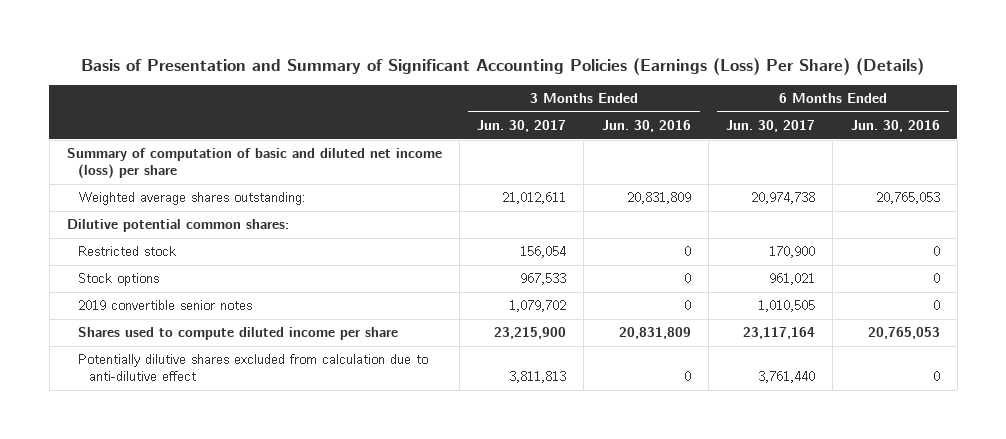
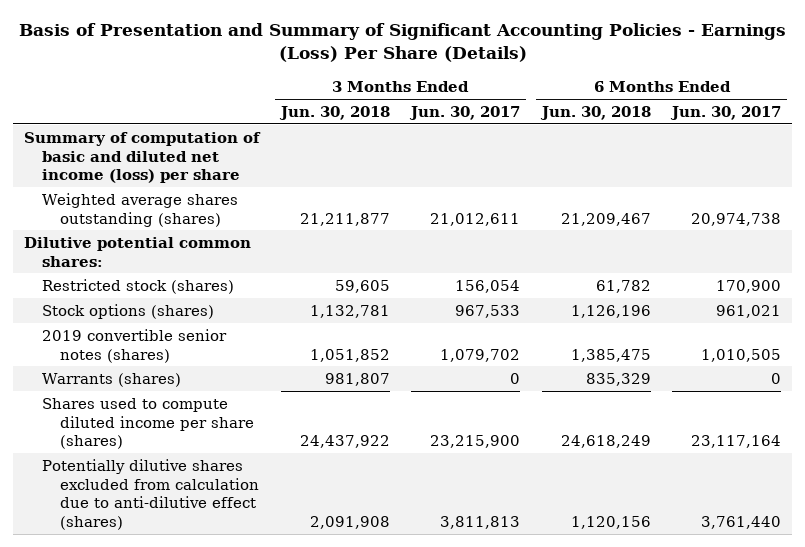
[81,58,925,76] Basis of Presentation and Summary of Significant Accounting Policies (Earnings (Loss) Per Share) (Details) -> [18,23,786,63] Basis of Presentation and Summary of Significant Accounting Policies - Earnings (Loss) Per Share (Details)
[601,120,691,133] Jun. 30, 2016 -> none
[850,120,940,133] Jun. 30, 2016 -> none
none -> [278,105,390,120] Jun. 30, 2018
none -> [539,105,651,120] Jun. 30, 2018
[77,192,306,206] Weighted average shares outstanding: -> [41,192,238,227] Weighted average shares outstanding (shares)
[77,246,176,257] Restricted stock -> [41,278,234,294] Restricted stock (shares)
[77,273,159,287] Stock options -> [41,303,214,319] Stock options (shares)
[77,300,252,311] 2019 convertible senior notes -> [41,328,227,363] 2019 convertible senior notes (shares)
none -> [41,372,181,387] Warrants (shares)
[77,327,398,341] Shares used to compute diluted income per share -> [41,397,254,450] Shares used to compute diluted income per share (shares)
[77,354,428,382] Potentially dilutive shares excluded from calculation due to anti-dilutive effect -> [41,458,259,531] Potentially dilutive shares excluded from calculation due to anti-dilutive effect (shares)

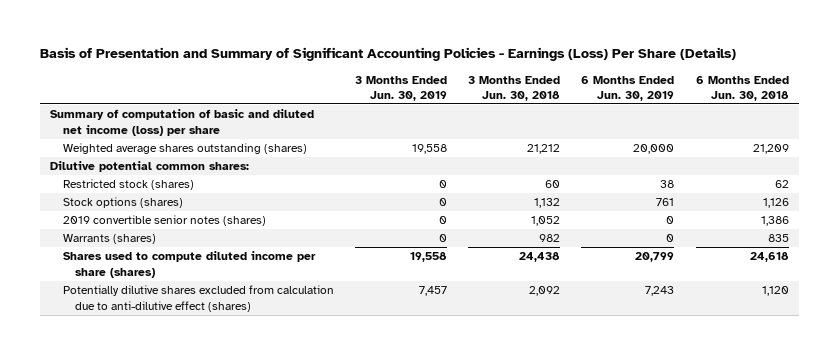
[409,105,521,120] Jun. 30, 2017 -> none
[670,105,782,120] Jun. 30, 2017 -> none
none -> [354,75,447,101] 3 Months Ended Jun. 30, 2019
none -> [581,75,675,101] 6 Months Ended Jun. 30, 2019
[299,212,390,226] 21,211,877 -> [527,144,561,155] 21,212
[560,212,651,226] 21,209,467 -> [752,144,789,155] 21,209
[334,279,390,293] 59,605 -> [545,180,561,189] 60
[595,279,651,293] 61,782 -> [774,180,789,189] 62
[309,304,390,318] 1,132,781 -> [534,198,561,209] 1,132
[570,304,651,318] 1,126,196 -> [762,198,789,209] 1,126
[309,348,390,362] 1,051,852 -> [531,216,561,227] 1,052
[570,348,651,362] 1,385,475 -> [760,216,789,227] 1,386
[324,372,390,386] 981,807 -> [539,234,561,243] 982
[585,372,651,386] 835,329 -> [767,234,789,243] 835
[299,435,390,449] 24,437,922 -> [519,252,561,263] 24,438
[560,435,651,449] 24,618,249 -> [749,252,789,263] 24,618
[309,516,390,530] 2,091,908 -> [529,286,561,297] 2,092
[570,516,651,530] 1,120,156 -> [761,286,789,297] 1,120

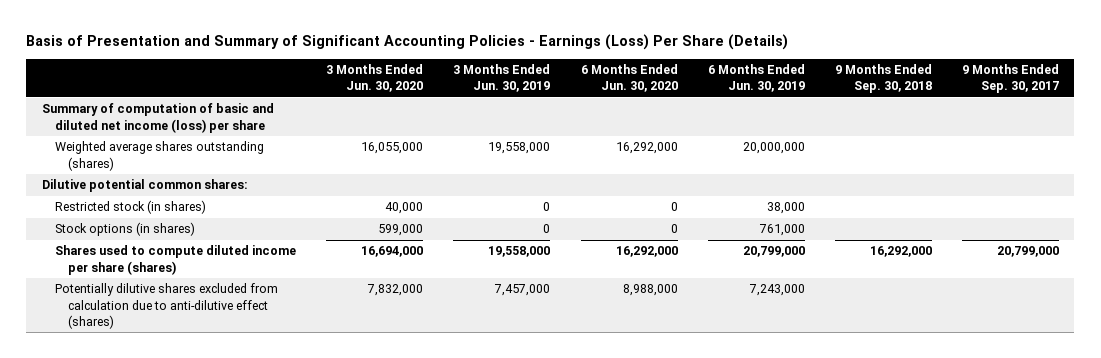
[468,75,561,101] 3 Months Ended Jun. 30, 2018 -> none
[695,75,789,101] 6 Months Ended Jun. 30, 2018 -> none
none -> [326,64,424,93] 3 Months Ended Jun. 30, 2020
none -> [580,64,678,93] 6 Months Ended Jun. 30, 2020
none -> [834,64,932,94] 9 Months Ended Sep. 30, 2018
none -> [962,64,1060,94] 9 Months Ended Sep. 30, 2017
[411,144,447,155] 19,558 -> [488,142,551,155] 19,558,000
[633,144,675,155] 20,000 -> [742,142,805,155] 20,000,000
[62,215,266,227] 2019 convertible senior notes (shares) -> none
[62,234,156,245] Warrants (shares) -> none
[62,179,194,191] Restricted stock (shares) -> [54,200,206,215] Restricted stock (in shares)
[660,180,675,189] 38 -> [766,202,805,215] 38,000
[62,197,183,209] Stock options (shares) -> [54,222,195,237] Stock options (in shares)
[656,198,675,207] 761 -> [758,224,805,237] 761,000
[409,252,447,263] 19,558 -> [488,246,551,258] 19,558,000
[635,252,675,263] 20,799 -> [742,246,805,258] 20,799,000
[418,286,447,297] 7,457 -> [494,284,551,297] 7,457,000
[645,286,675,297] 7,243 -> [748,284,805,297] 7,243,000

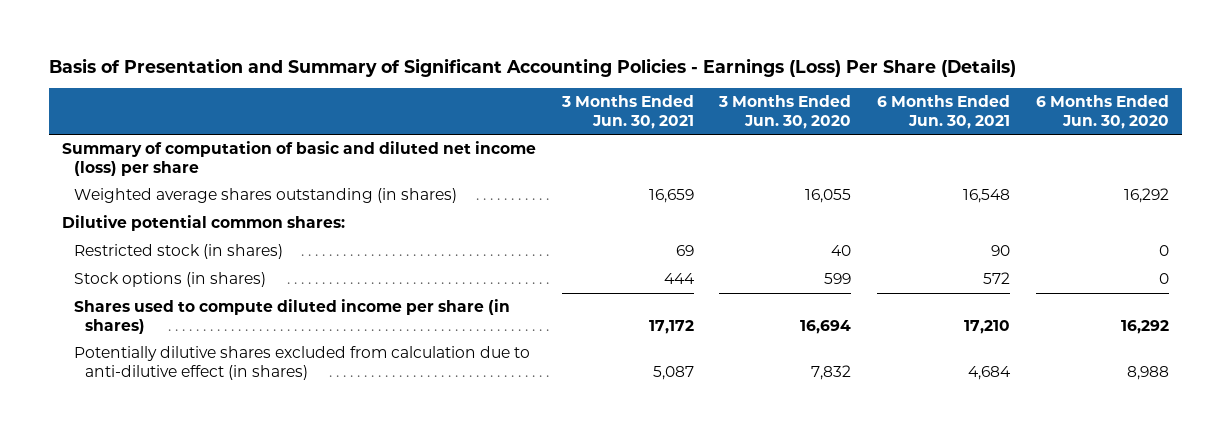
[453,64,551,93] 3 Months Ended Jun. 30, 2019 -> none
[707,64,805,93] 6 Months Ended Jun. 30, 2019 -> none
[834,64,932,94] 9 Months Ended Sep. 30, 2018 -> none
[962,64,1060,94] 9 Months Ended Sep. 30, 2017 -> none
none -> [560,95,694,129] 3 Months Ended Jun. 30, 2021
none -> [876,95,1010,129] 6 Months Ended Jun. 30, 2021
[54,141,264,171] Weighted average shares outstanding (shares) -> [73,188,457,204] Weighted average shares outstanding (in shares)
[361,142,424,155] 16,055,000 -> [805,189,852,204] 16,055
[615,142,678,155] 16,292,000 -> [1123,188,1169,204] 16,292
[385,202,424,215] 40,000 -> [831,245,852,257] 40
[378,224,424,237] 599,000 -> [824,273,852,285] 599
[54,245,296,275] Shares used to compute diluted income per share (shares) -> [73,299,510,334] Shares used to compute diluted income per share (in shares)
[361,246,424,258] 16,694,000 -> [800,319,852,334] 16,694
[615,246,678,258] 16,292,000 -> [1120,319,1169,334] 16,292
[54,283,278,329] Potentially dilutive shares excluded from calculation due to anti-dilutive effect (shares) -> [73,346,530,380] Potentially dilutive shares excluded from calculation due to anti-dilutive effect (in shares)
[367,284,424,297] 7,832,000 -> [811,364,852,380] 7,832
[622,284,678,297] 8,988,000 -> [1126,365,1169,380] 8,988

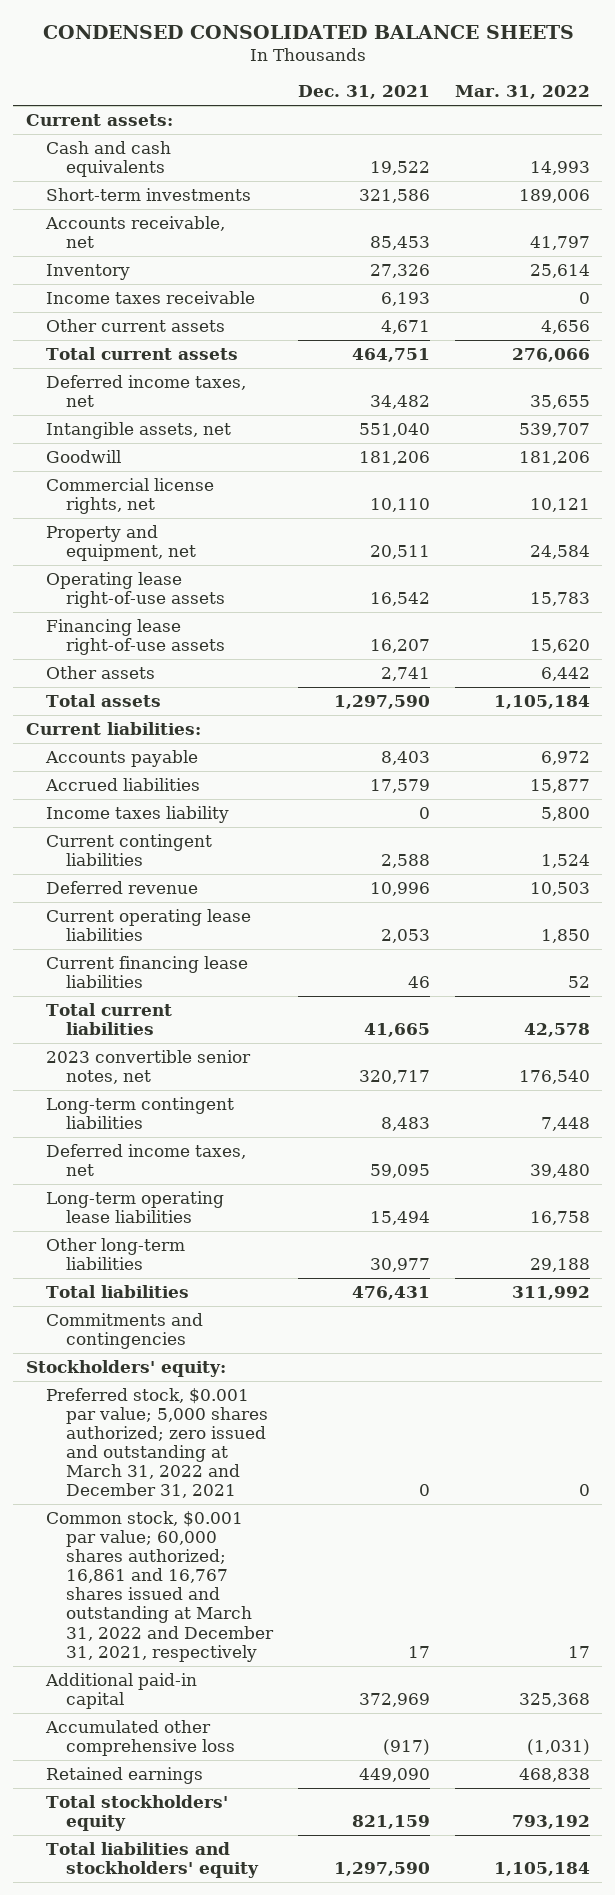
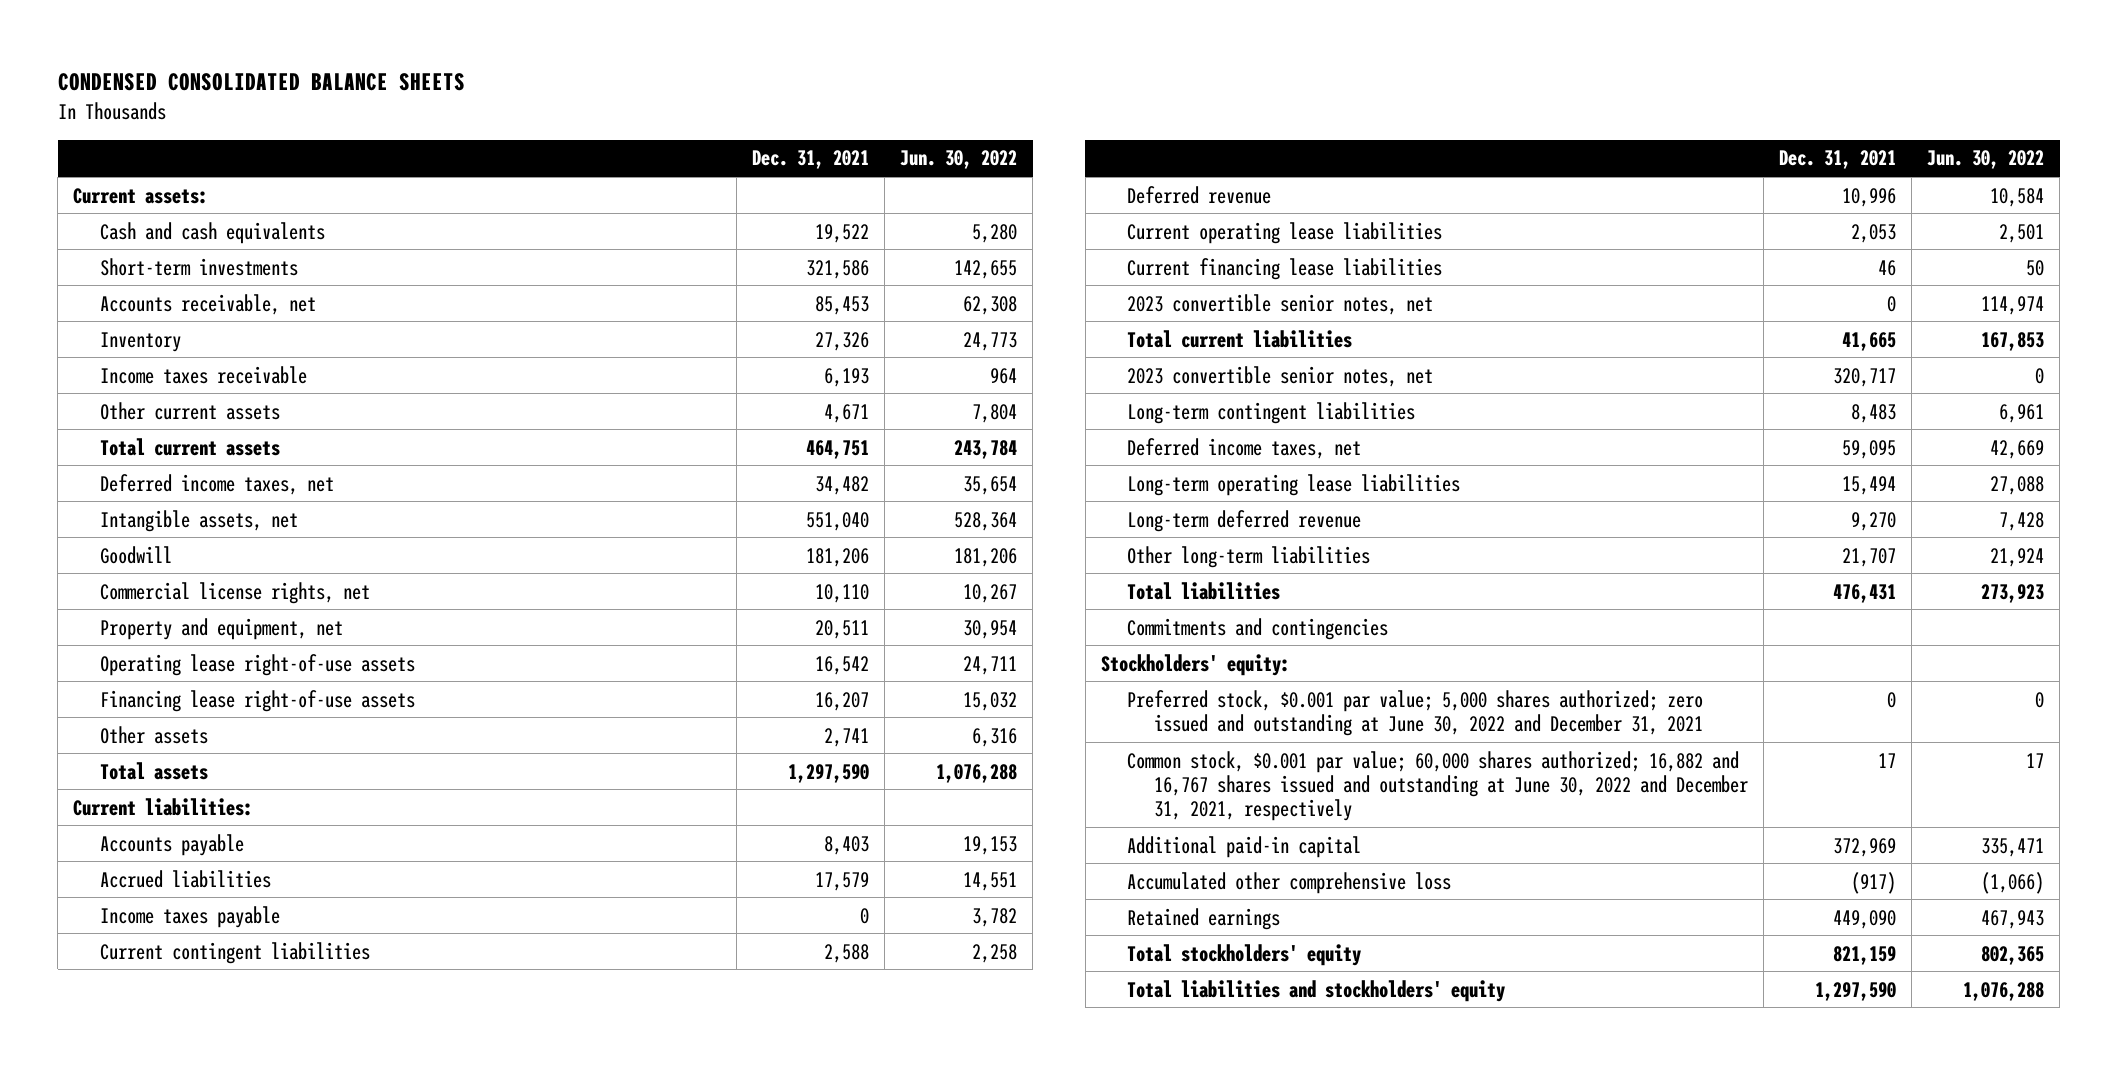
[454,85,590,100] Mar. 31, 2022 -> none
none -> [900,150,1018,170] Jun. 30, 2022
[45,805,229,823] Income taxes liability -> [100,905,281,928] Income taxes payable
none -> [1127,293,1434,315] 2023 convertible senior notes, net
none -> [1127,509,1362,532] Long-term deferred revenue
[369,1258,430,1273] 30,977 -> [1842,547,1897,567] 21,707
[45,1387,268,1499] Preferred stock, $0.001 par value; 5,000 shares authorized; zero issued and outstanding at March 31, 2022 and December 31, 2021 -> [1127,689,1704,736] Preferred stock, $0.001 par value; 5,000 shares authorized; zero issued and outstanding at June 30, 2022 and December 31, 2021
[45,1510,274,1662] Common stock, $0.001 par value; 60,000 shares authorized; 16,861 and 16,767 shares issued and outstanding at March 31, 2022 and December 31, 2021, respectively -> [1127,750,1749,821] Common stock, $0.001 par value; 60,000 shares authorized; 16,882 and 16,767 shares issued and outstanding at June 30, 2022 and December 31, 2021, respectively

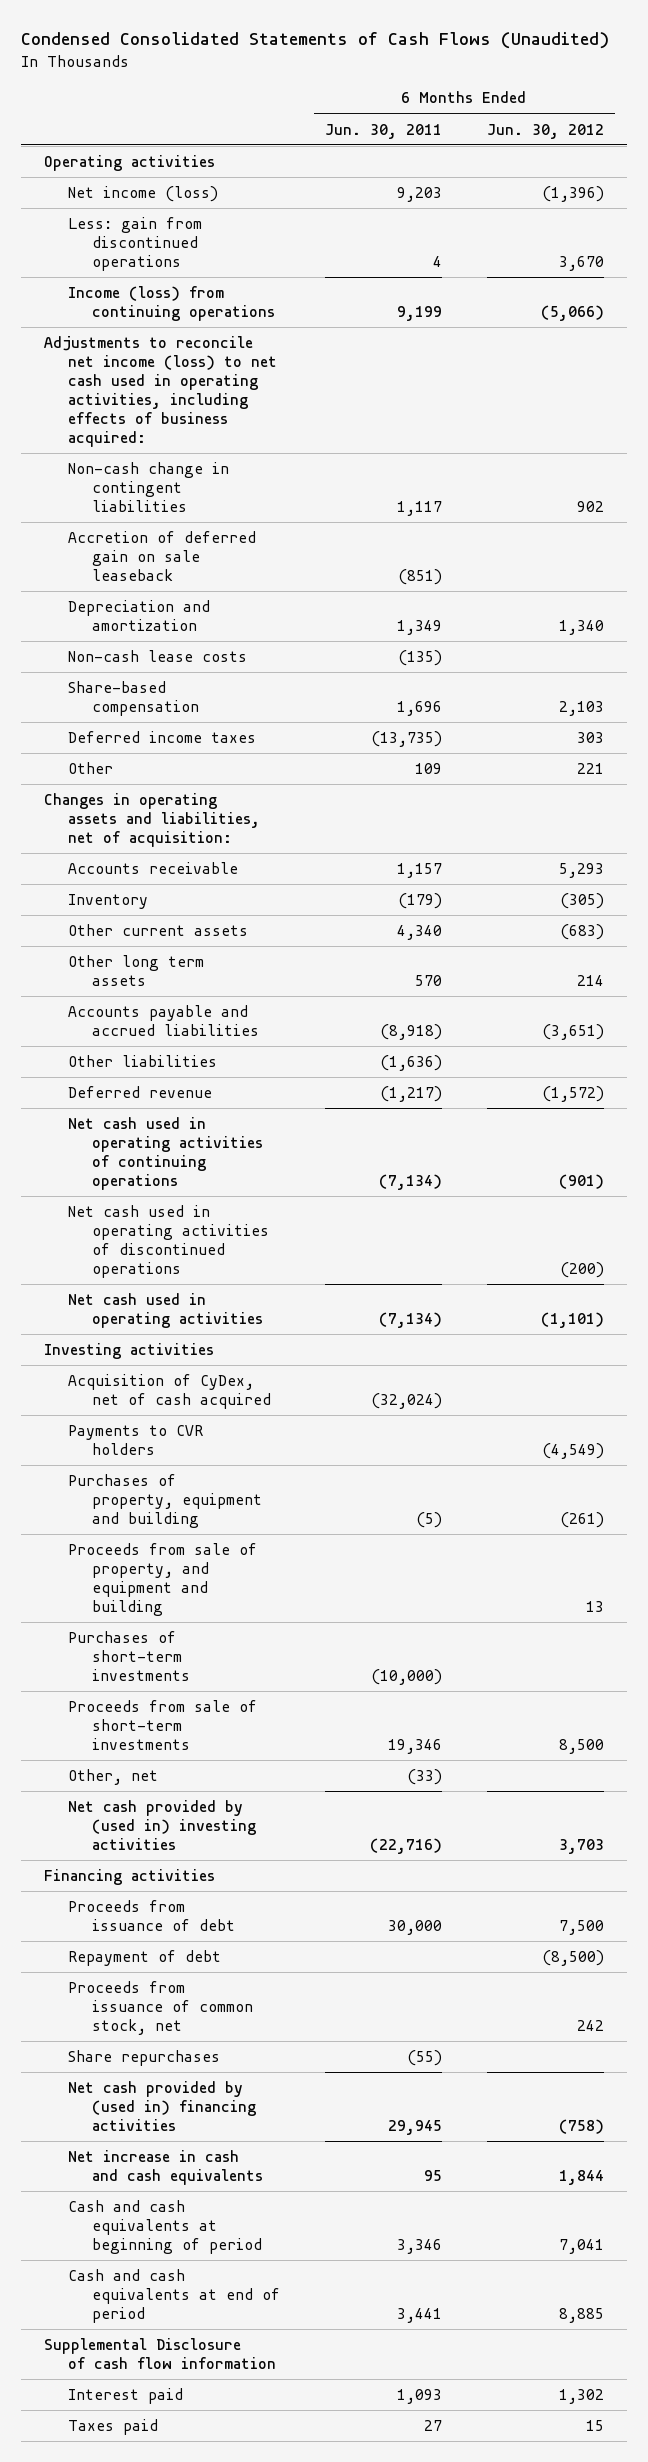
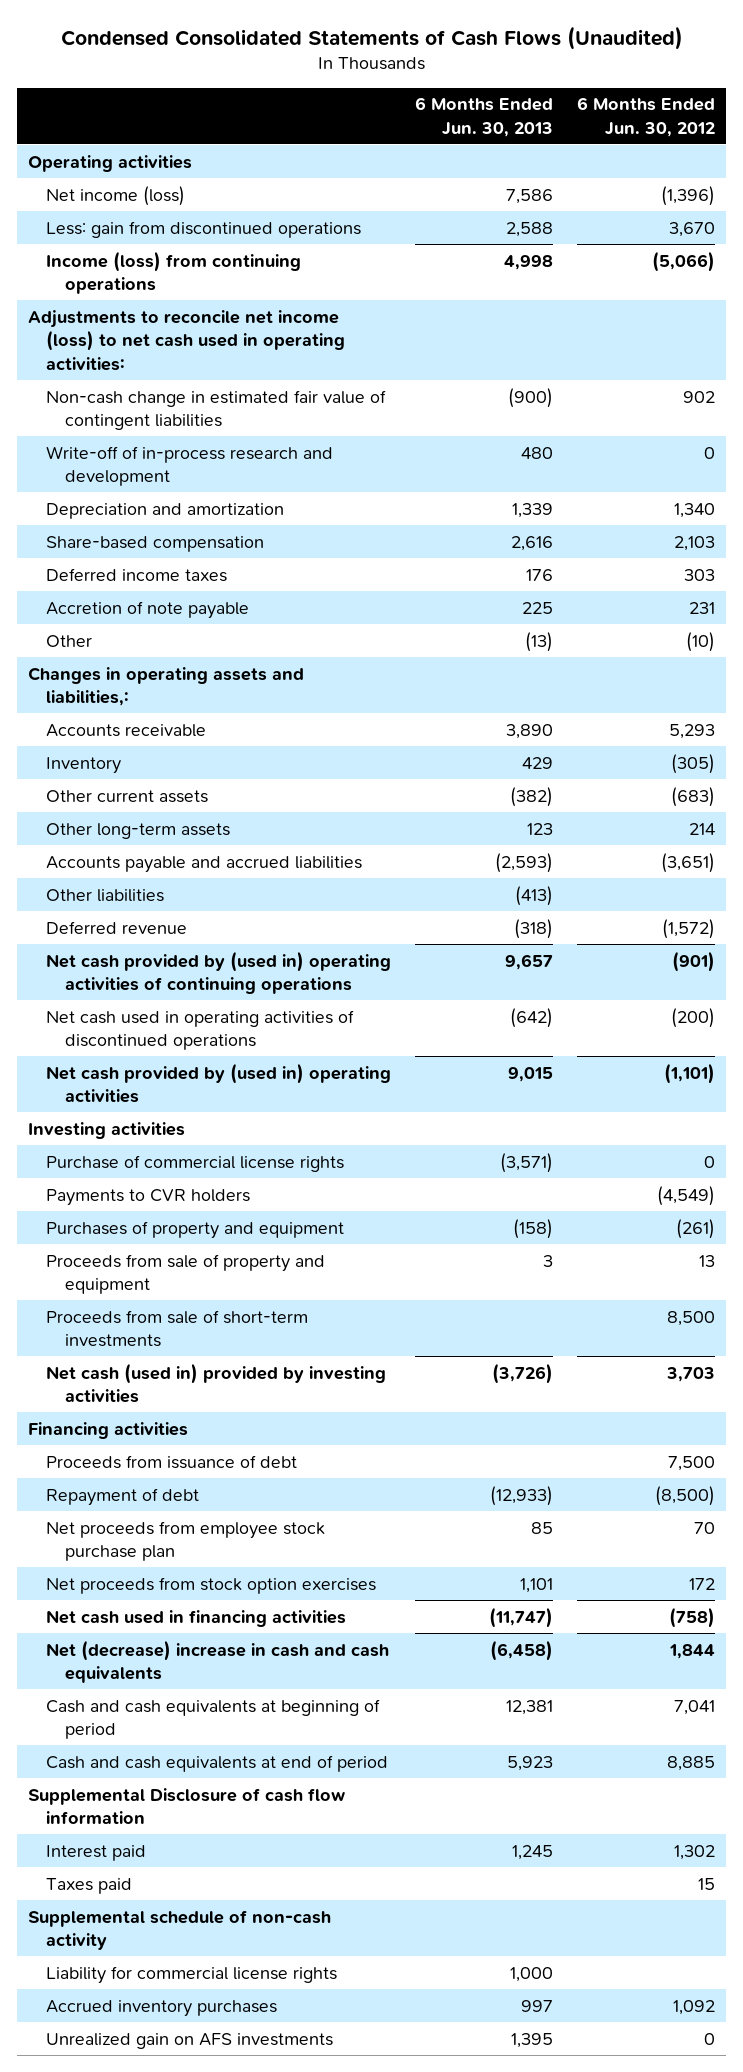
[324,123,442,139] Jun. 30, 2011 -> none
none -> [415,97,554,137] 6 Months Ended Jun. 30, 2013
[67,531,256,581] Accretion of deferred gain on sale leaseback -> none
[43,336,277,447] Adjustments to reconcile net income (loss) to net cash used in operating activities, including effects of business acquired: -> [28,309,346,371] Adjustments to reconcile net income (loss) to net cash used in operating activities:
[67,462,229,512] Non-cash change in contingent liabilities -> [46,389,387,431] Non-cash change in estimated fair value of contingent liabilities
none -> [46,445,334,487] Write-off of in-process research and development
[67,650,247,663] Non-cash lease costs -> none
none -> [46,600,250,619] Accretion of note payable
[577,763,605,775] 221 -> [685,631,715,652] (10)
[43,793,260,847] Changes in operating assets and liabilities, net of acquisition: -> [28,666,305,707] Changes in operating assets and liabilities,:
[67,955,204,986] Other long term assets -> [46,822,231,839] Other long-term assets
[67,1117,263,1190] Net cash used in operating activities of continuing operations -> [46,950,392,995] Net cash provided by (used in) operating activities of continuing operations
[67,1293,263,1328] Net cash used in operating activities -> [46,1062,392,1104] Net cash provided by (used in) operating activities
[67,1374,271,1409] Acquisition of CyDex, net of cash acquired -> none
none -> [46,1154,345,1172] Purchase of commercial license rights
[67,1631,190,1681] Purchases of short-term investments -> none
[67,1474,262,1528] Purchases of property, equipment and building -> [46,1220,345,1239] Purchases of property and equipment
[67,1543,257,1616] Proceeds from sale of property, and equipment and building -> [46,1253,326,1295] Proceeds from sale of property and equipment
[67,1769,158,1786] Other, net -> none
[67,1800,256,1850] Net cash provided by (used in) investing activities -> [46,1362,387,1404] Net cash (used in) provided by investing activities
[67,1981,253,2035] Proceeds from issuance of common stock, net -> none
[67,2050,220,2067] Share repurchases -> none
none -> [46,1520,326,1562] Net proceeds from employee stock purchase plan
none -> [46,1576,377,1594] Net proceeds from stock option exercises
[67,2081,256,2131] Net cash provided by (used in) financing activities -> [46,1609,347,1627] Net cash used in financing activities
[67,2150,263,2185] Net increase in cash and cash equivalents -> [46,1639,390,1684] Net (decrease) increase in cash and cash equivalents
none -> [28,1909,332,1951] Supplemental schedule of non-cash activity
none -> [46,1965,338,1984] Liability for commercial license rights
none -> [46,1999,278,2017] Accrued inventory purchases
none -> [46,2032,334,2049] Unrealized gain on AFS investments

